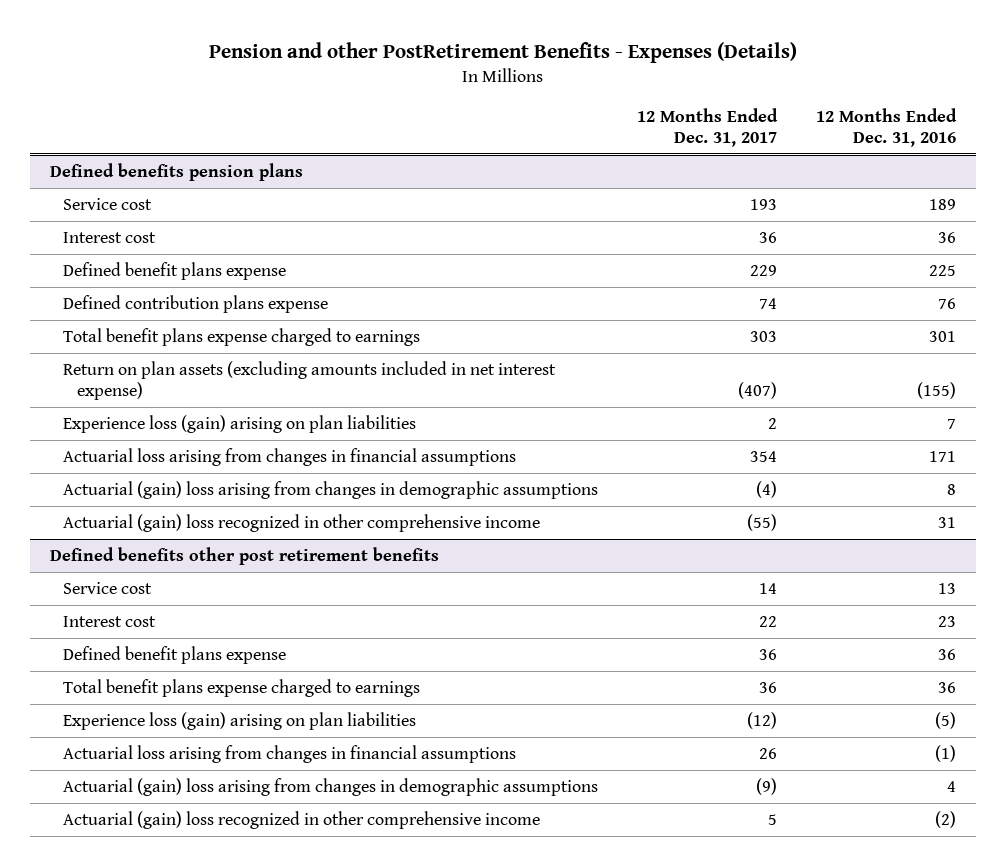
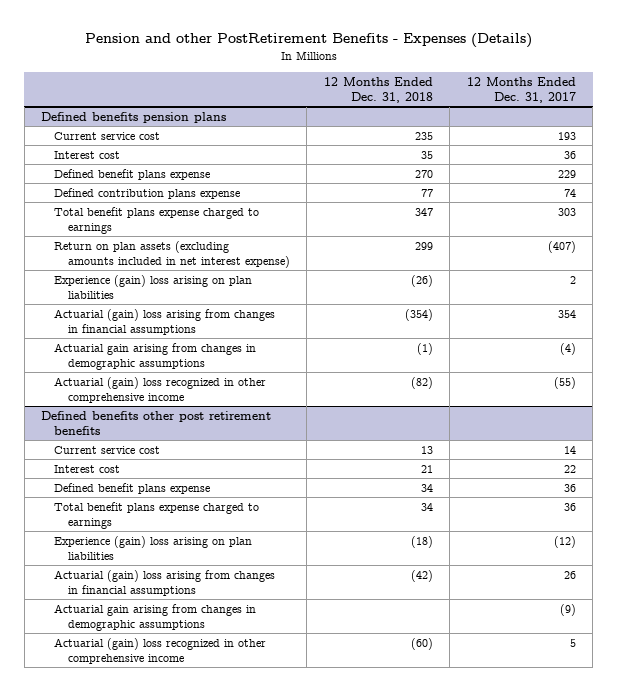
[816,107,958,148] 12 Months Ended Dec. 31, 2016 -> none
none -> [323,76,433,104] 12 Months Ended Dec. 31, 2018
[63,197,153,210] Service cost -> [54,131,161,140] Current service cost
[63,414,417,433] Experience loss (gain) arising on plan liabilities -> [54,274,253,300] Experience (gain) loss arising on plan liabilities
[63,447,517,466] Actuarial loss arising from changes in financial assumptions -> [54,308,276,336] Actuarial (gain) loss arising from changes in financial assumptions
[63,480,599,499] Actuarial (gain) loss arising from changes in demographic assumptions -> [54,342,257,371] Actuarial gain arising from changes in demographic assumptions
[63,581,153,594] Service cost -> [54,445,161,454] Current service cost
[63,711,417,730] Experience loss (gain) arising on plan liabilities -> [54,535,253,561] Experience (gain) loss arising on plan liabilities
[63,744,517,763] Actuarial loss arising from changes in financial assumptions -> [54,569,276,597] Actuarial (gain) loss arising from changes in financial assumptions
[63,777,599,796] Actuarial (gain) loss arising from changes in demographic assumptions -> [54,603,257,632] Actuarial gain arising from changes in demographic assumptions

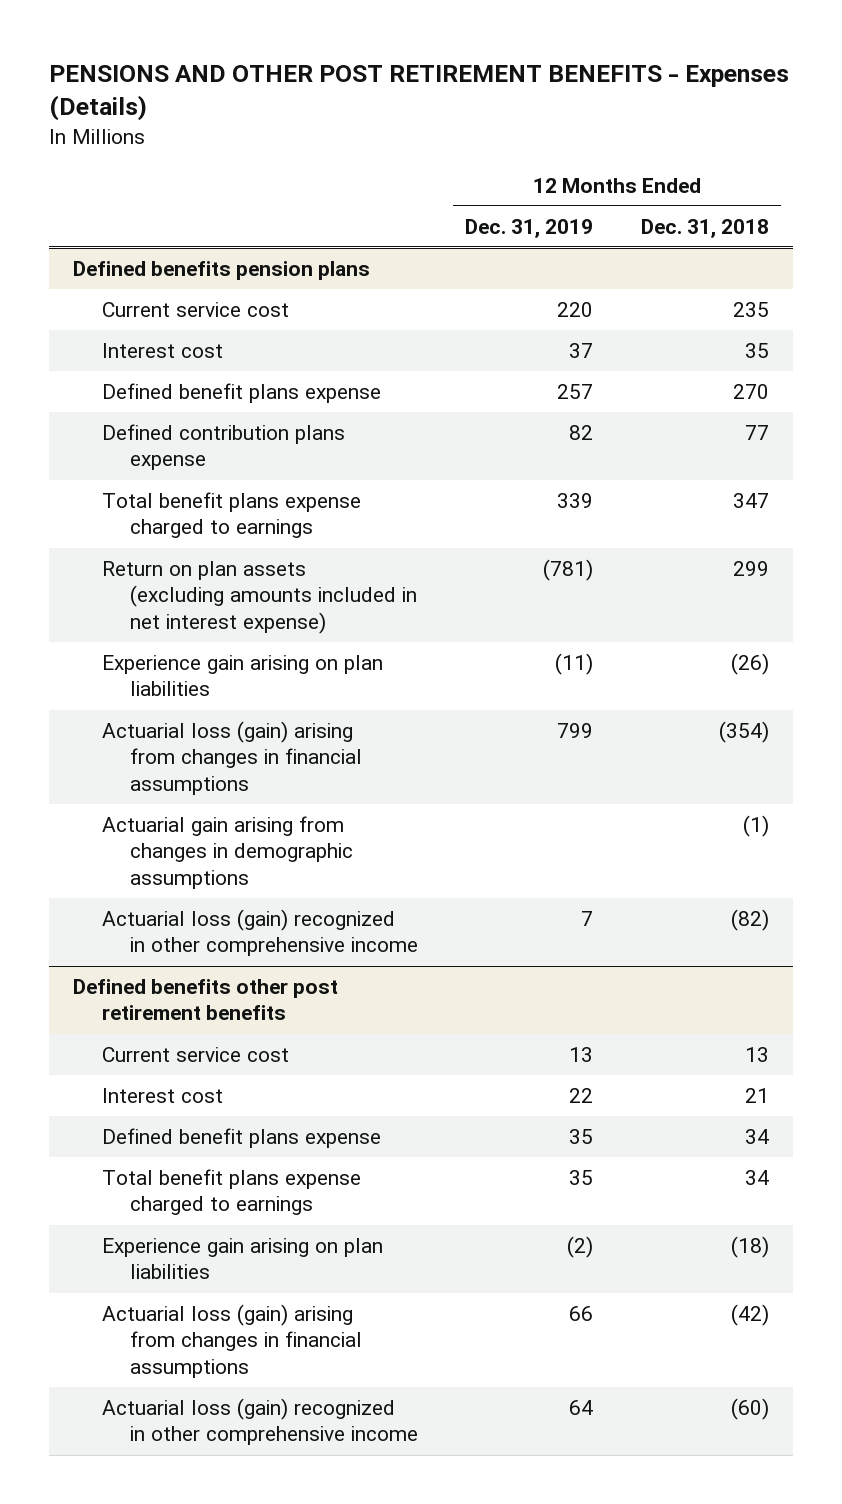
[84,33,532,49] Pension and other PostRetirement Benefits - Expenses (Details) -> [49,65,790,122] PENSIONS AND OTHER POST RETIREMENT BENEFITS - Expenses (Details)
[466,76,576,104] 12 Months Ended Dec. 31, 2017 -> none
none -> [465,218,594,238] Dec. 31, 2019
[54,274,253,300] Experience (gain) loss arising on plan liabilities -> [101,655,383,697] Experience gain arising on plan liabilities
[54,308,276,336] Actuarial (gain) loss arising from changes in financial assumptions -> [101,721,362,795] Actuarial loss (gain) arising from changes in financial assumptions
[54,376,267,404] Actuarial (gain) loss recognized in other comprehensive income -> [101,909,418,957] Actuarial loss (gain) recognized in other comprehensive income
[54,603,257,632] Actuarial gain arising from changes in demographic assumptions -> none
[54,535,253,561] Experience (gain) loss arising on plan liabilities -> [101,1238,383,1280] Experience gain arising on plan liabilities
[54,569,276,597] Actuarial (gain) loss arising from changes in financial assumptions -> [101,1304,362,1378] Actuarial loss (gain) arising from changes in financial assumptions
[54,637,267,665] Actuarial (gain) loss recognized in other comprehensive income -> [101,1398,418,1446] Actuarial loss (gain) recognized in other comprehensive income

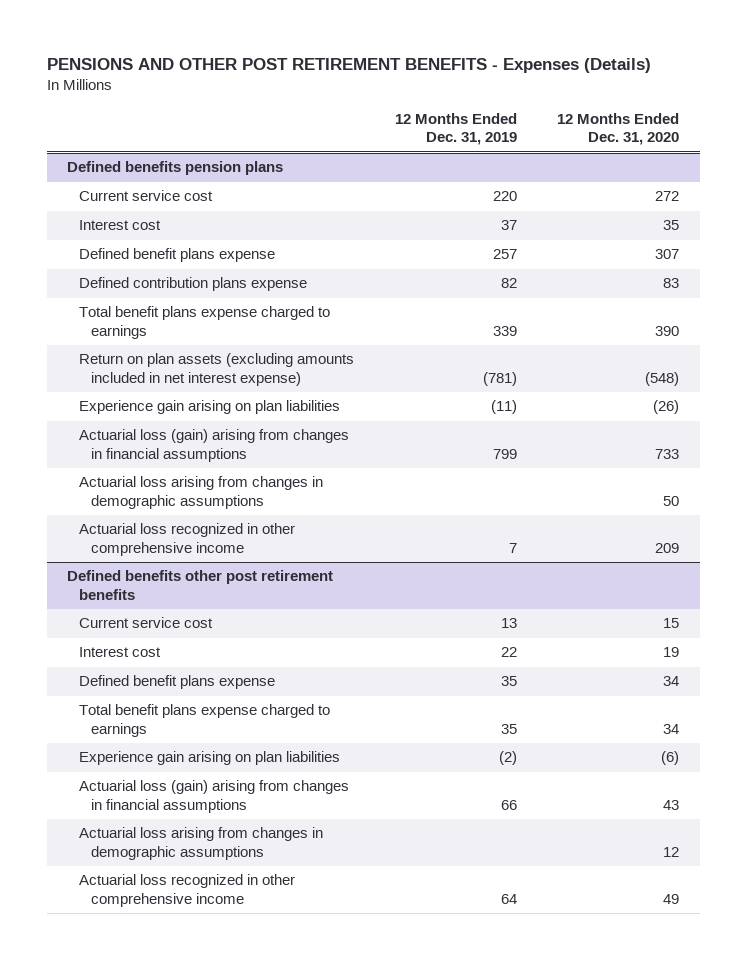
[640,218,769,238] Dec. 31, 2018 -> none
none -> [557,113,680,146] 12 Months Ended Dec. 31, 2020
[101,816,353,889] Actuarial gain arising from changes in demographic assumptions -> [78,476,323,509] Actuarial loss arising from changes in demographic assumptions
[101,909,418,957] Actuarial loss (gain) recognized in other comprehensive income -> [78,523,295,556] Actuarial loss recognized in other comprehensive income
none -> [78,827,323,860] Actuarial loss arising from changes in demographic assumptions
[101,1398,418,1446] Actuarial loss (gain) recognized in other comprehensive income -> [78,874,295,907] Actuarial loss recognized in other comprehensive income

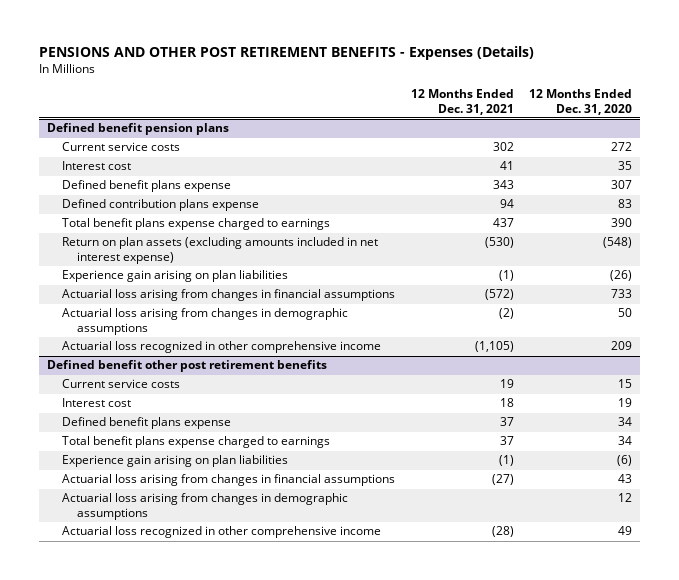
[394,113,517,146] 12 Months Ended Dec. 31, 2019 -> none
none -> [410,89,514,115] 12 Months Ended Dec. 31, 2021
[66,161,283,176] Defined benefits pension plans -> [46,123,229,136] Defined benefit pension plans
[78,190,213,202] Current service cost -> [62,142,181,152] Current service costs
[78,429,349,462] Actuarial loss (gain) arising from changes in financial assumptions -> [62,289,396,302] Actuarial loss arising from changes in financial assumptions
[66,570,333,600] Defined benefits other post retirement benefits -> [46,360,327,373] Defined benefit other post retirement benefits
[78,617,213,629] Current service cost -> [62,379,181,389] Current service costs
[78,780,349,813] Actuarial loss (gain) arising from changes in financial assumptions -> [62,474,396,487] Actuarial loss arising from changes in financial assumptions

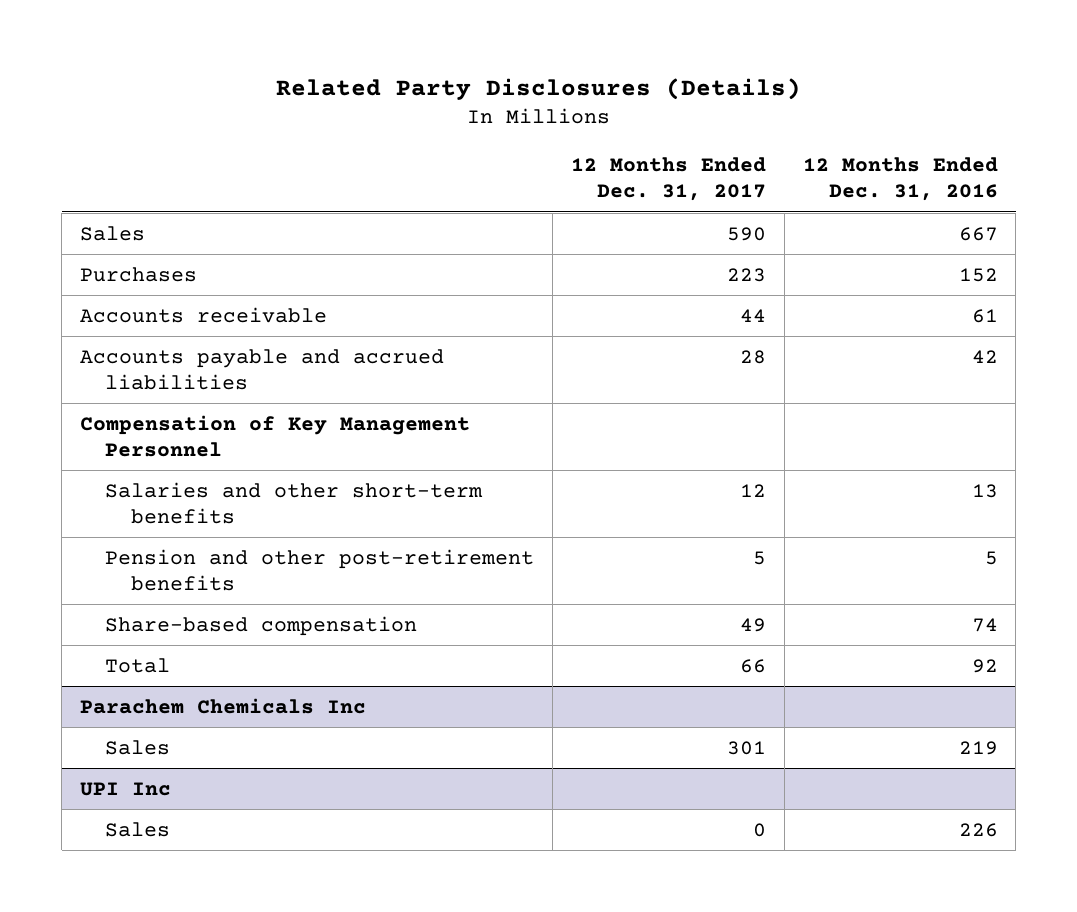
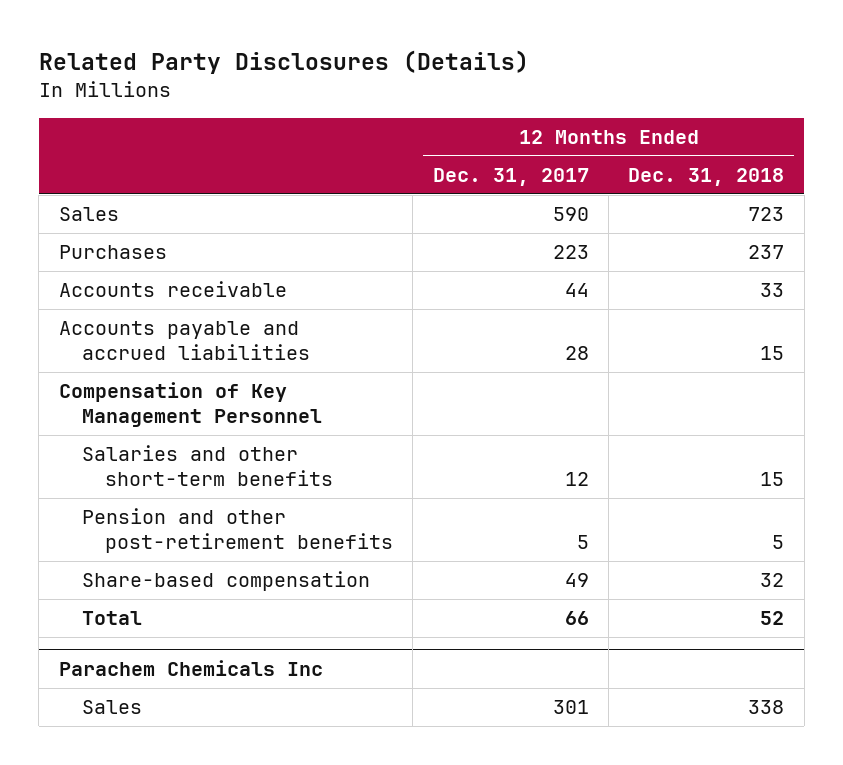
[802,157,998,202] 12 Months Ended Dec. 31, 2016 -> none
none -> [628,168,785,187] Dec. 31, 2018
[79,781,171,796] UPI Inc -> none
[105,821,171,837] Sales -> none

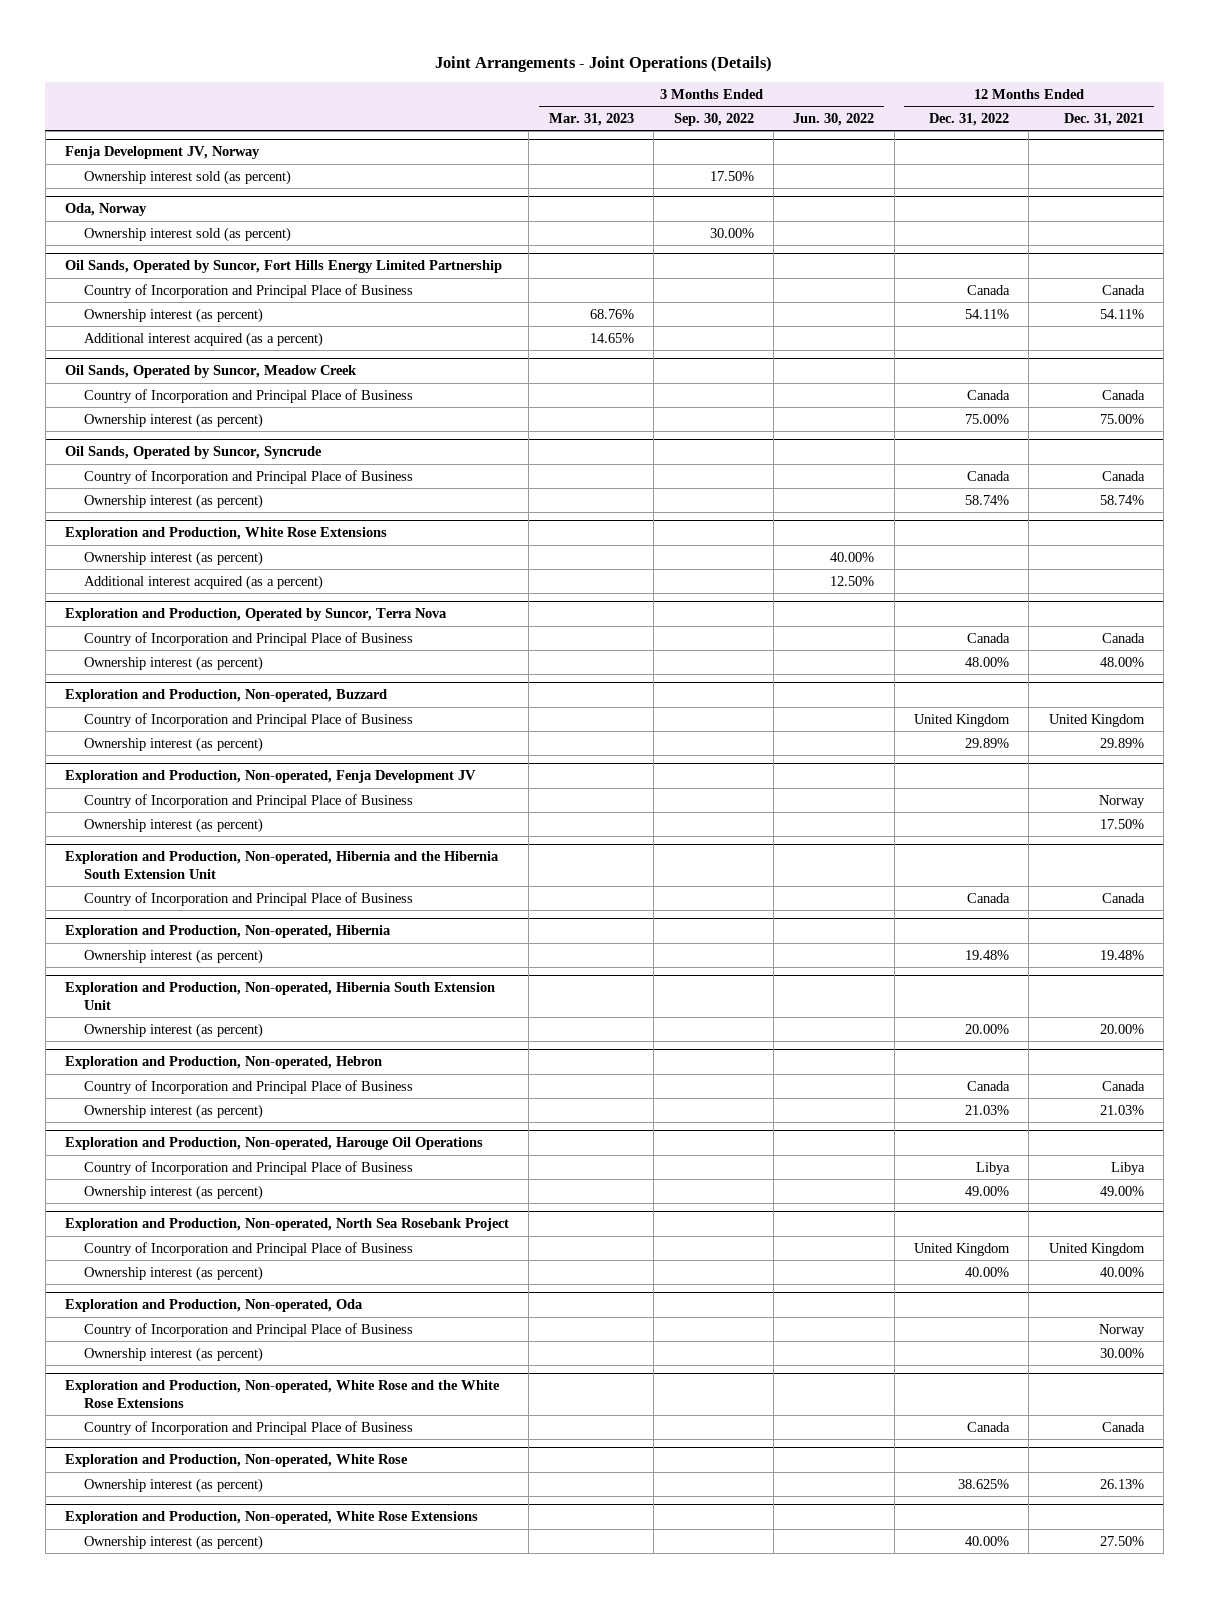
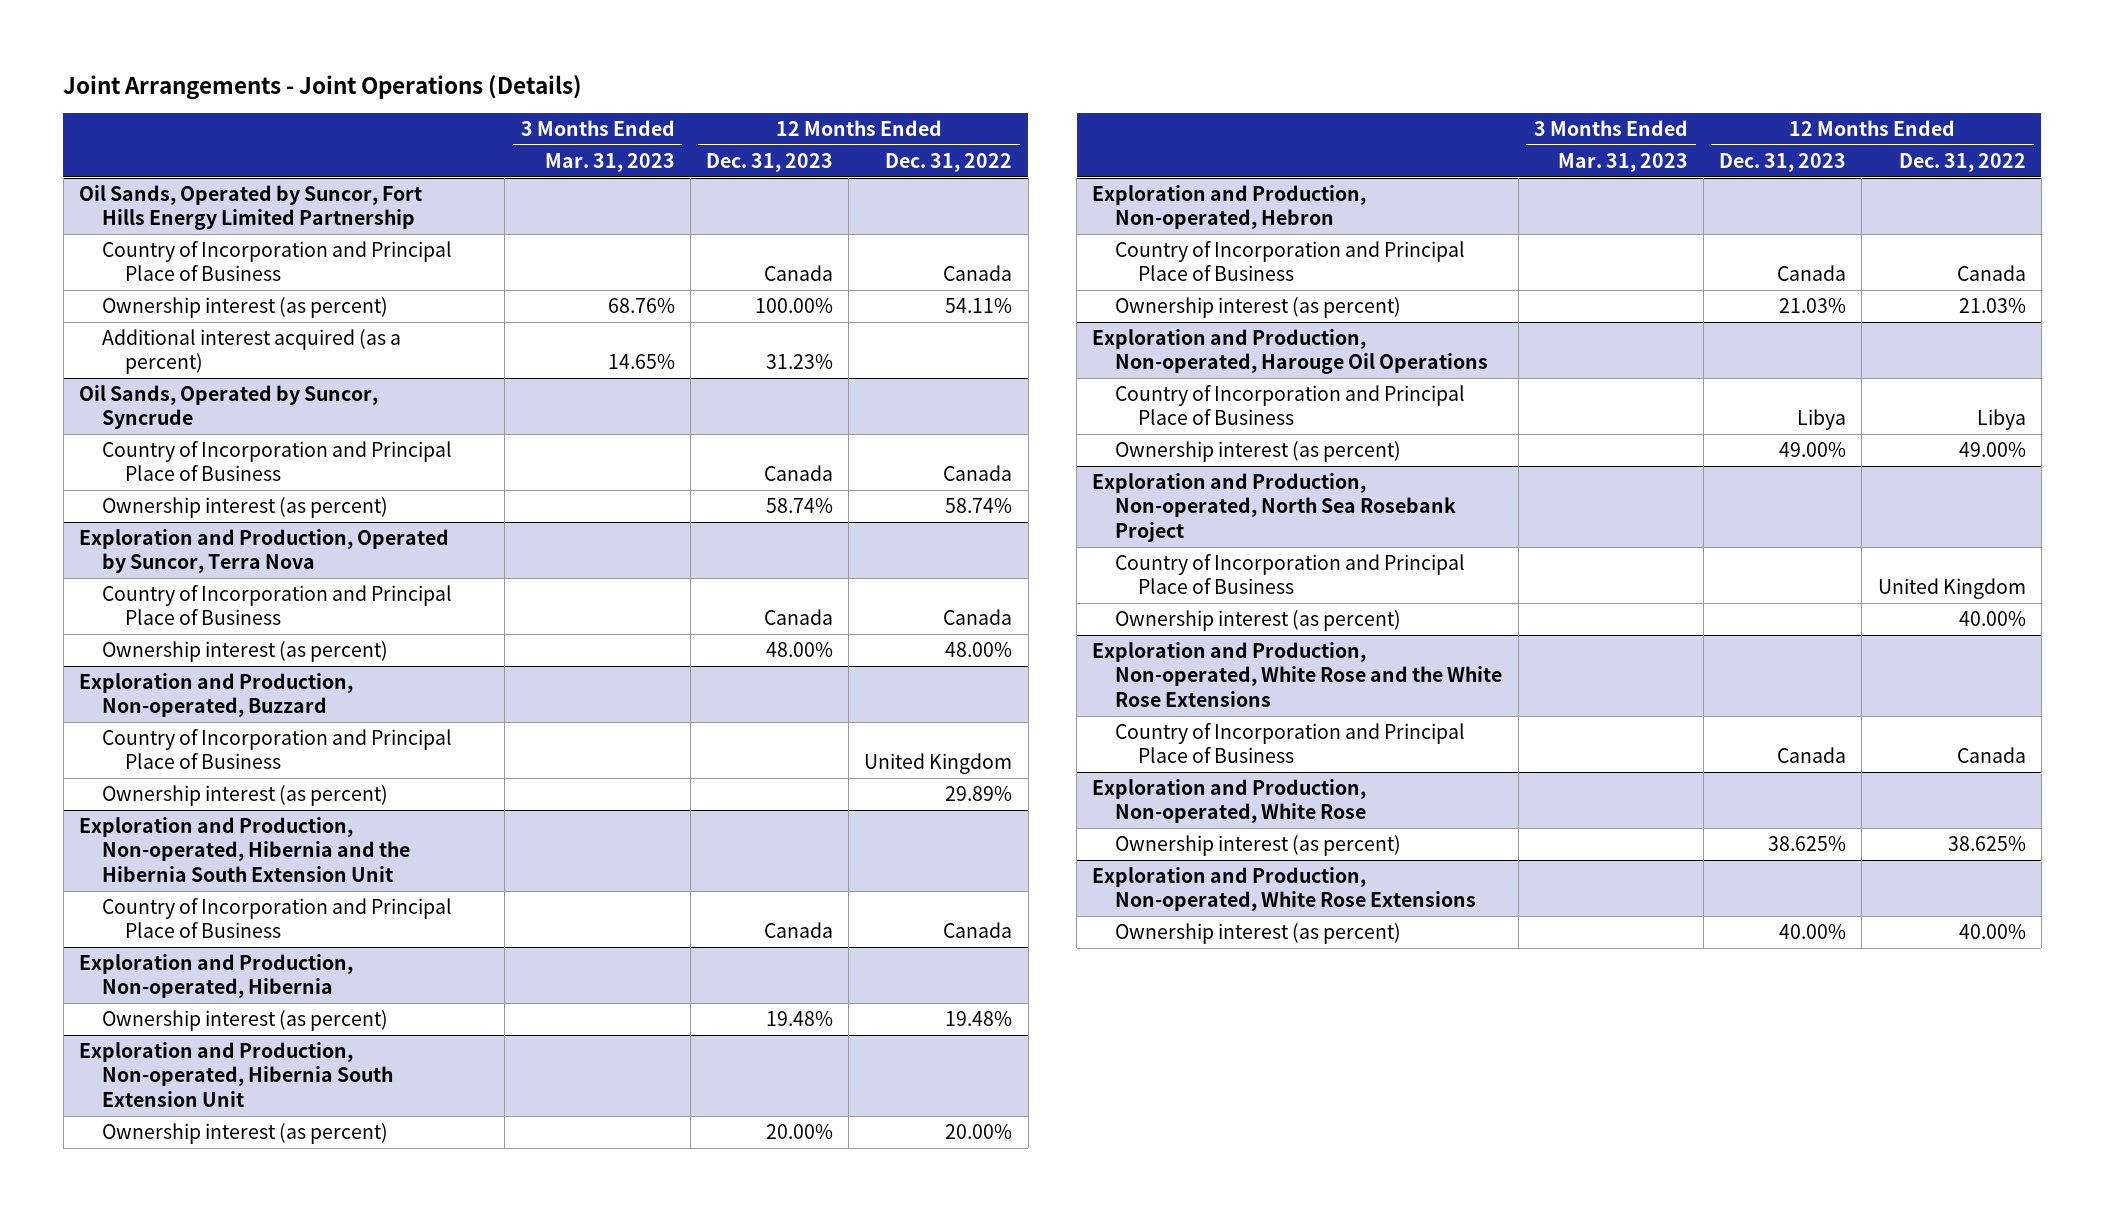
[673,112,754,126] Sep. 30, 2022 -> none
[793,112,875,126] Jun. 30, 2022 -> none
[1063,112,1144,126] Dec. 31, 2021 -> none
none -> [706,152,834,172] Dec. 31, 2023
[65,146,261,160] Fenja Development JV, Norway -> none
[83,169,291,185] Ownership interest sold (as percent) -> none
[65,203,148,217] Oda, Norway -> none
[83,226,291,242] Ownership interest sold (as percent) -> none
[65,365,358,379] Oil Sands, Operated by Suncor, Meadow Creek -> none
[83,388,413,403] Country of Incorporation and Principal Place of Business -> none
[83,412,263,428] Ownership interest (as percent) -> none
[65,527,388,541] Exploration and Production, White Rose Extensions -> none
[83,550,263,566] Ownership interest (as percent) -> none
[83,574,323,590] Additional interest acquired (as a percent) -> none
[65,770,477,784] Exploration and Production, Non-operated, Fenja Development JV -> none
[83,793,413,808] Country of Incorporation and Principal Place of Business -> none
[83,817,263,833] Ownership interest (as percent) -> none
[65,1299,364,1313] Exploration and Production, Non-operated, Oda -> none
[83,1322,413,1337] Country of Incorporation and Principal Place of Business -> none
[83,1346,263,1362] Ownership interest (as percent) -> none

